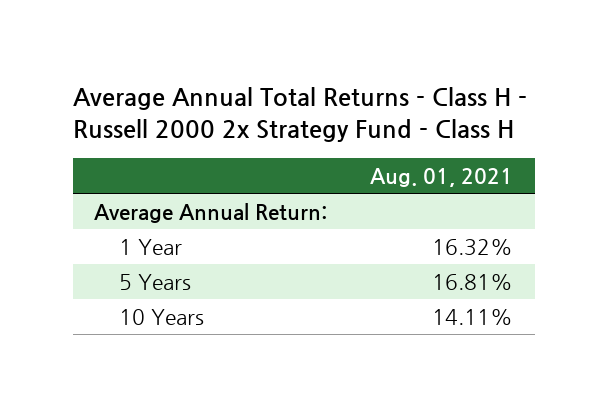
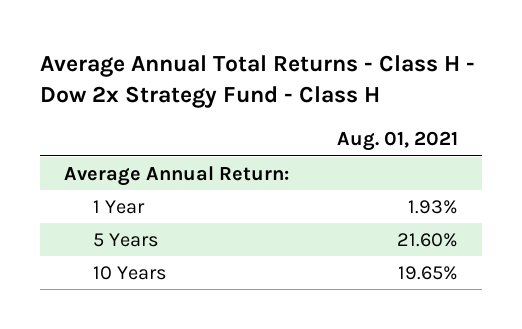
[72,87,527,143] Average Annual Total Returns - Class H - Russell 2000 2x Strategy Fund - Class H -> [39,55,475,109] Average Annual Total Returns - Class H - Dow 2x Strategy Fund - Class H
[432,238,514,256] 16.32% -> [408,200,459,215] 1.93%
[432,273,514,290] 16.81% -> [397,233,459,248] 21.60%
[432,308,514,325] 14.11% -> [398,266,459,281] 19.65%

